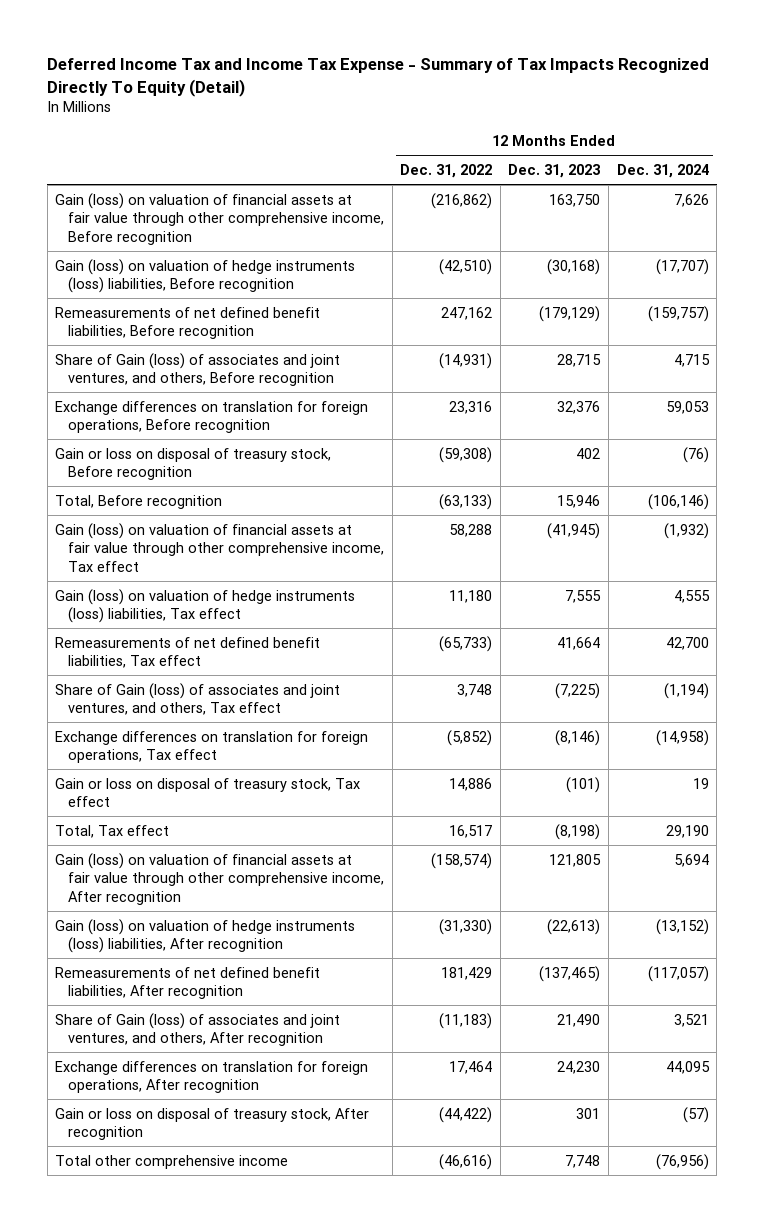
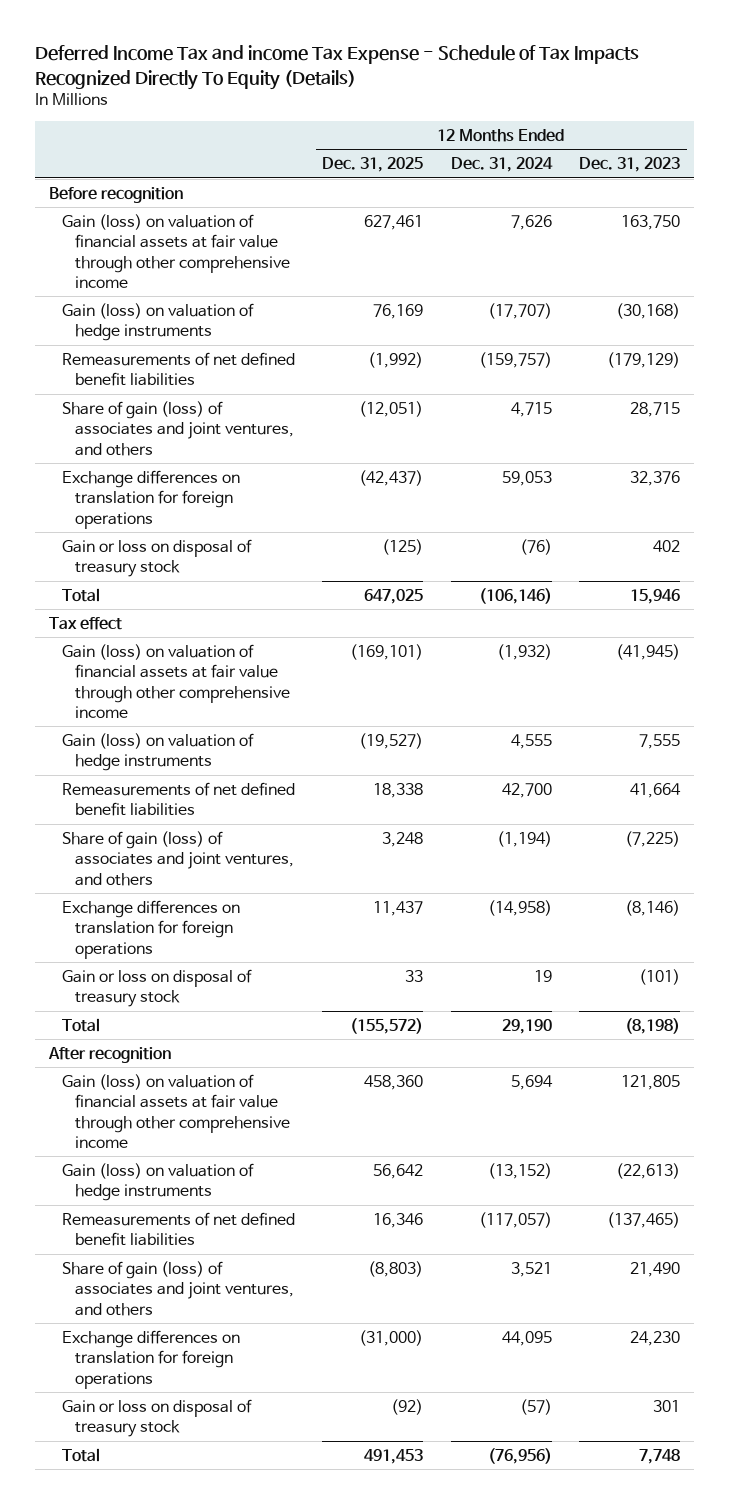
[47,57,710,97] Deferred Income Tax and Income Tax Expense - Summary of Tax Impacts Recognized Directly To Equity (Detail) -> [34,45,639,90] Deferred Income Tax and income Tax Expense - Schedule of Tax Impacts Recognized Directly To Equity (Details)
[400,164,493,179] Dec. 31, 2022 -> none
none -> [322,157,424,173] Dec. 31, 2025
none -> [48,186,183,203] Before recognition
[55,192,385,245] Gain (loss) on valuation of financial assets at fair value through other comprehensive income, Before recognition -> [61,213,291,289] Gain (loss) on valuation of financial assets at fair value through other comprehensive income
[55,258,356,294] Gain (loss) on valuation of hedge instruments (loss) liabilities, Before recognition -> [61,302,254,342] Gain (loss) on valuation of hedge instruments
[55,306,321,340] Remeasurements of net defined benefit liabilities, Before recognition -> [61,351,295,387] Remeasurements of net defined benefit liabilities
[55,352,341,387] Share of Gain (loss) of associates and joint ventures, and others, Before recognition -> [61,400,295,456] Share of gain (loss) of associates and joint ventures, and others
[55,400,369,434] Exchange differences on translation for foreign operations, Before recognition -> [61,469,240,529] Exchange differences on translation for foreign operations
[55,447,332,481] Gain or loss on disposal of treasury stock, Before recognition -> [61,538,252,578] Gain or loss on disposal of treasury stock
[55,494,223,509] Total, Before recognition -> [61,587,100,602] Total
none -> [48,616,122,630] Tax effect
[55,522,385,572] Gain (loss) on valuation of financial assets at fair value through other comprehensive income, Tax effect -> [61,643,291,719] Gain (loss) on valuation of financial assets at fair value through other comprehensive income
[55,588,356,624] Gain (loss) on valuation of hedge instruments (loss) liabilities, Tax effect -> [61,732,254,772] Gain (loss) on valuation of hedge instruments
[55,636,321,669] Remeasurements of net defined benefit liabilities, Tax effect -> [61,781,295,817] Remeasurements of net defined benefit liabilities
[55,682,341,716] Share of Gain (loss) of associates and joint ventures, and others, Tax effect -> [61,830,295,886] Share of gain (loss) of associates and joint ventures, and others
[55,730,369,764] Exchange differences on translation for foreign operations, Tax effect -> [61,899,240,959] Exchange differences on translation for foreign operations
[55,777,361,808] Gain or loss on disposal of treasury stock, Tax effect -> [61,968,252,1008] Gain or loss on disposal of treasury stock
[55,824,170,838] Total, Tax effect -> [61,1017,100,1032] Total
none -> [47,1046,171,1063] After recognition
[55,852,385,905] Gain (loss) on valuation of financial assets at fair value through other comprehensive income, After recognition -> [61,1073,291,1149] Gain (loss) on valuation of financial assets at fair value through other comprehensive income
[55,918,356,954] Gain (loss) on valuation of hedge instruments (loss) liabilities, After recognition -> [61,1162,254,1202] Gain (loss) on valuation of hedge instruments
[55,966,321,1000] Remeasurements of net defined benefit liabilities, After recognition -> [61,1211,295,1247] Remeasurements of net defined benefit liabilities
[55,1012,341,1047] Share of Gain (loss) of associates and joint ventures, and others, After recognition -> [61,1260,295,1316] Share of gain (loss) of associates and joint ventures, and others
[55,1060,369,1094] Exchange differences on translation for foreign operations, After recognition -> [61,1329,240,1389] Exchange differences on translation for foreign operations
[55,1107,370,1141] Gain or loss on disposal of treasury stock, After recognition -> [61,1398,252,1438] Gain or loss on disposal of treasury stock
[55,1154,289,1169] Total other comprehensive income -> [61,1447,100,1462] Total

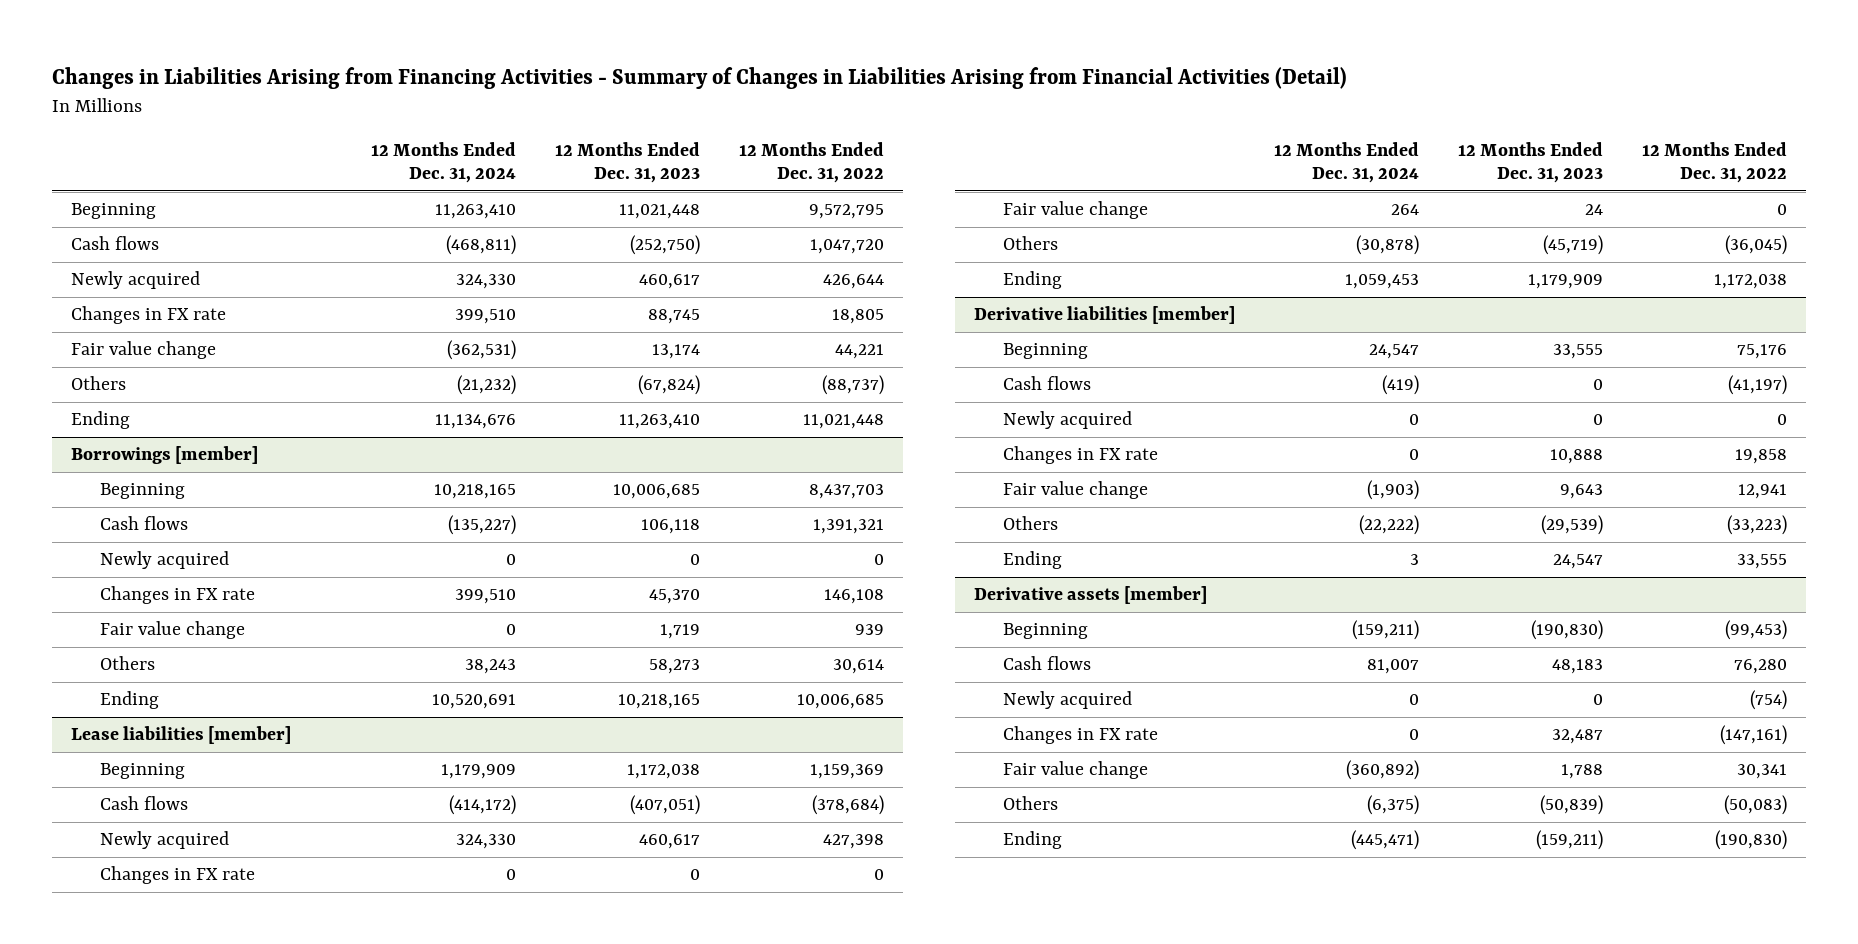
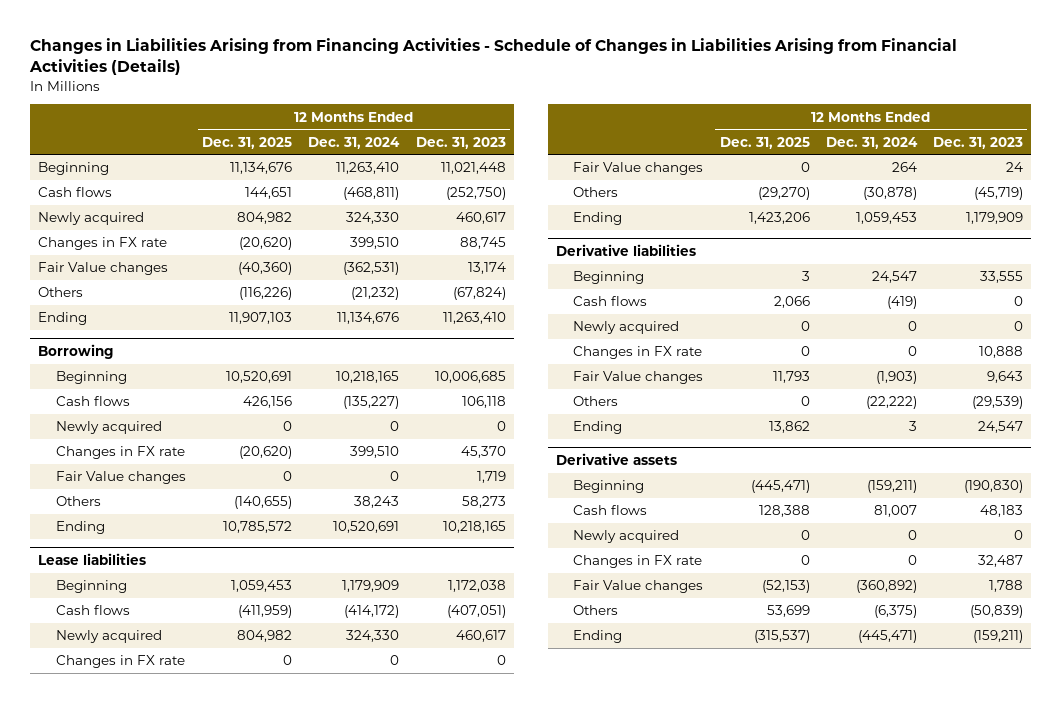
[51,66,1347,89] Changes in Liabilities Arising from Financing Activities - Summary of Changes in Liabilities Arising from Financial Activities (Detail) -> [29,38,958,76] Changes in Liabilities Arising from Financing Activities - Schedule of Changes in Liabilities Arising from Financial Activities (Details)
[738,141,884,184] 12 Months Ended Dec. 31, 2022 -> none
none -> [201,136,292,149] Dec. 31, 2025
[71,341,217,360] Fair value change -> [38,262,169,276] Fair Value changes
[71,446,259,465] Borrowings [member] -> [38,344,114,360] Borrowing
[100,621,246,640] Fair value change -> [55,471,186,485] Fair Value changes
[71,726,292,745] Lease liabilities [member] -> [38,553,147,566] Lease liabilities
[1002,201,1148,220] Fair value change -> [573,162,704,176] Fair Value changes
[974,306,1236,325] Derivative liabilities [member] -> [555,244,696,257] Derivative liabilities
[1002,481,1148,500] Fair value change -> [573,371,704,385] Fair Value changes
[974,586,1208,605] Derivative assets [member] -> [555,453,677,466] Derivative assets
[1002,761,1148,780] Fair value change -> [573,580,704,594] Fair Value changes

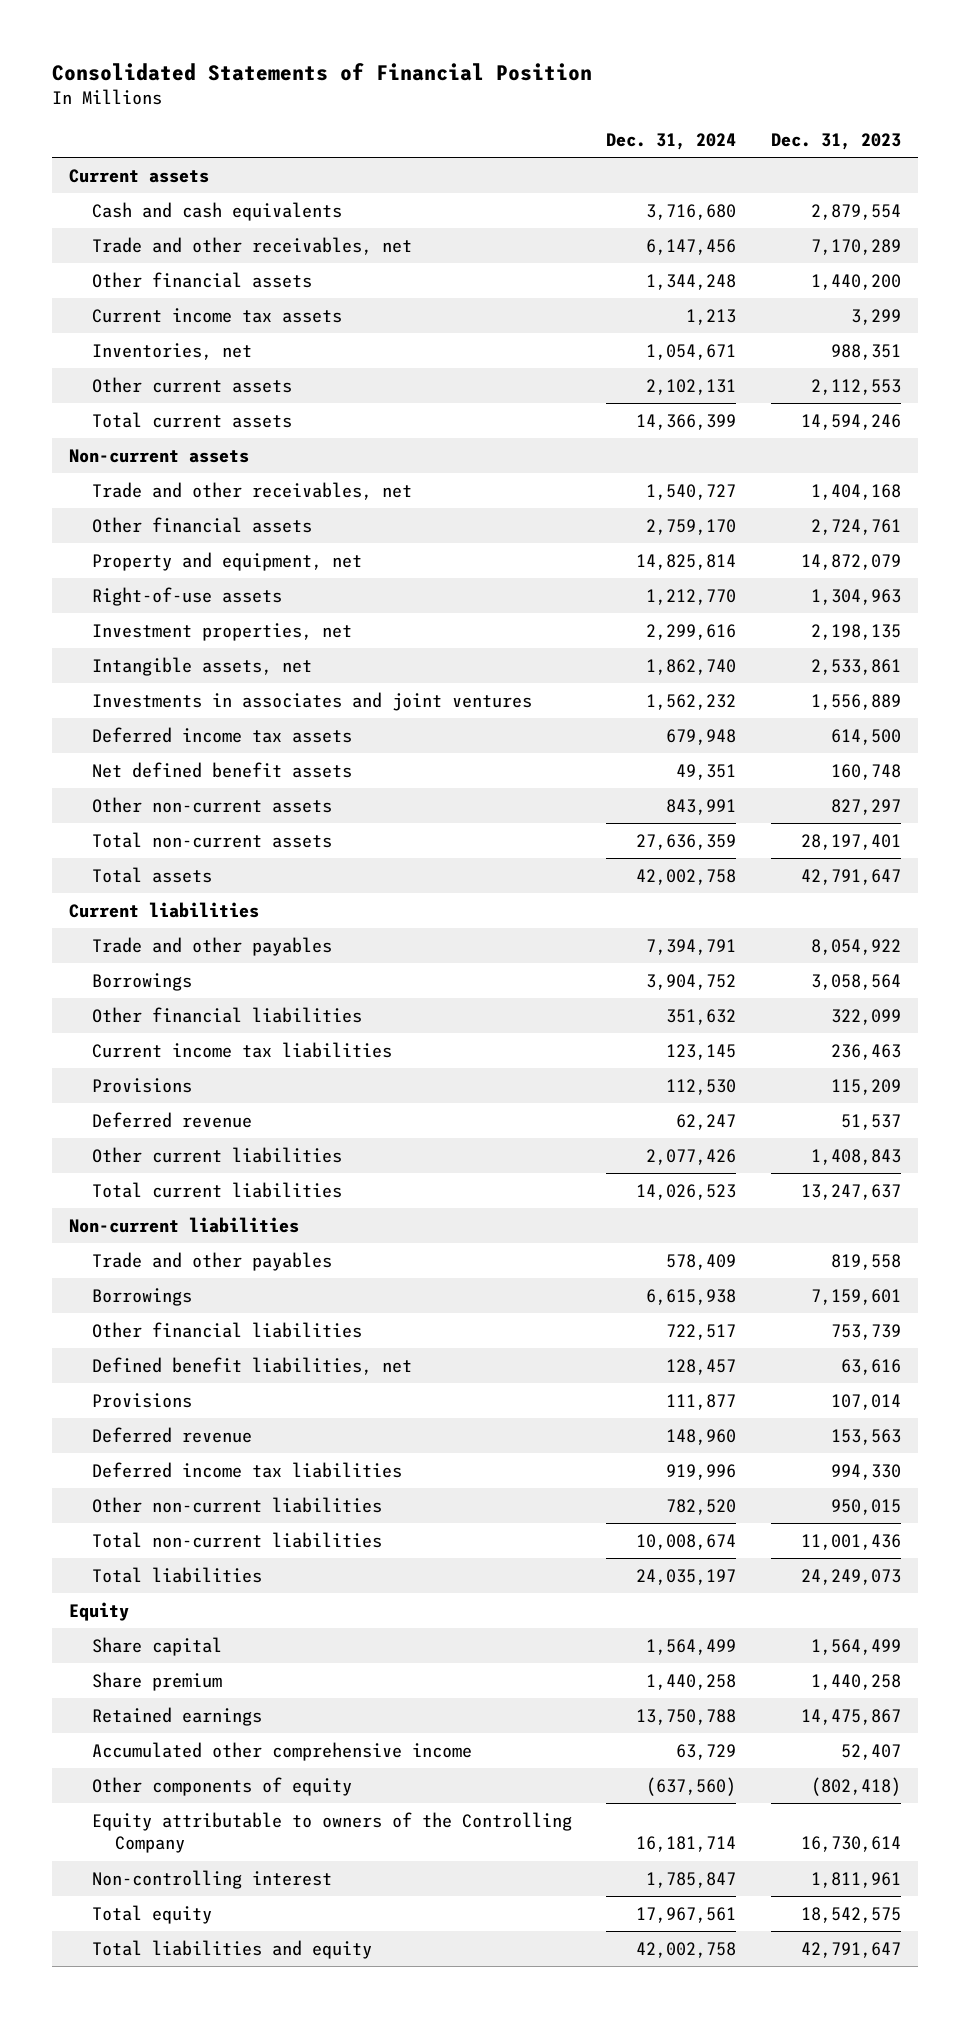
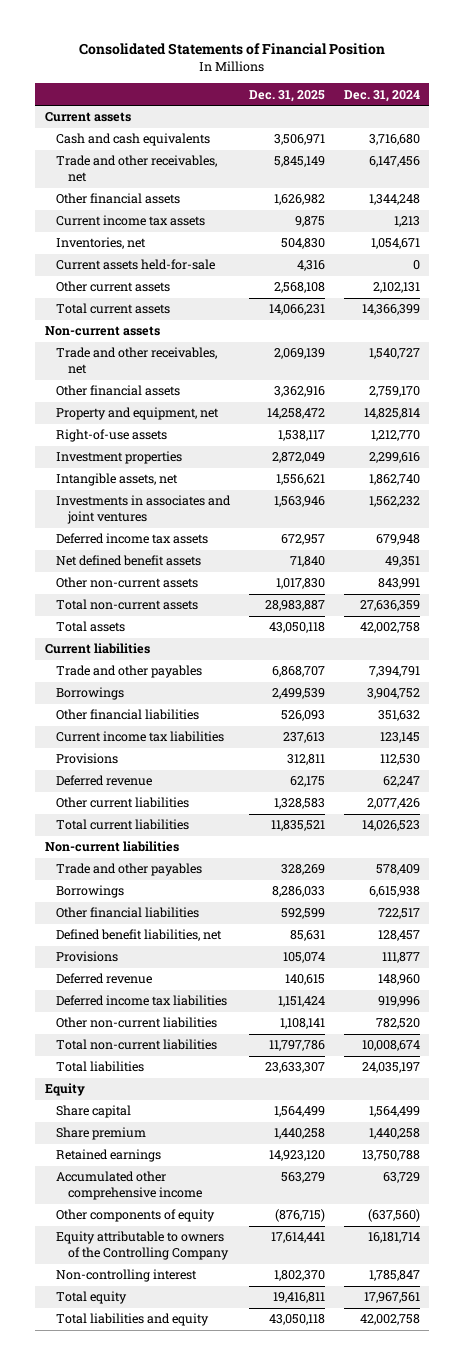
[771,132,902,150] Dec. 31, 2023 -> none
none -> [249,89,326,102] Dec. 31, 2025
none -> [56,259,216,271] Current assets held-for-sale
[91,623,352,642] Investment properties, net -> [56,451,183,465] Investment properties

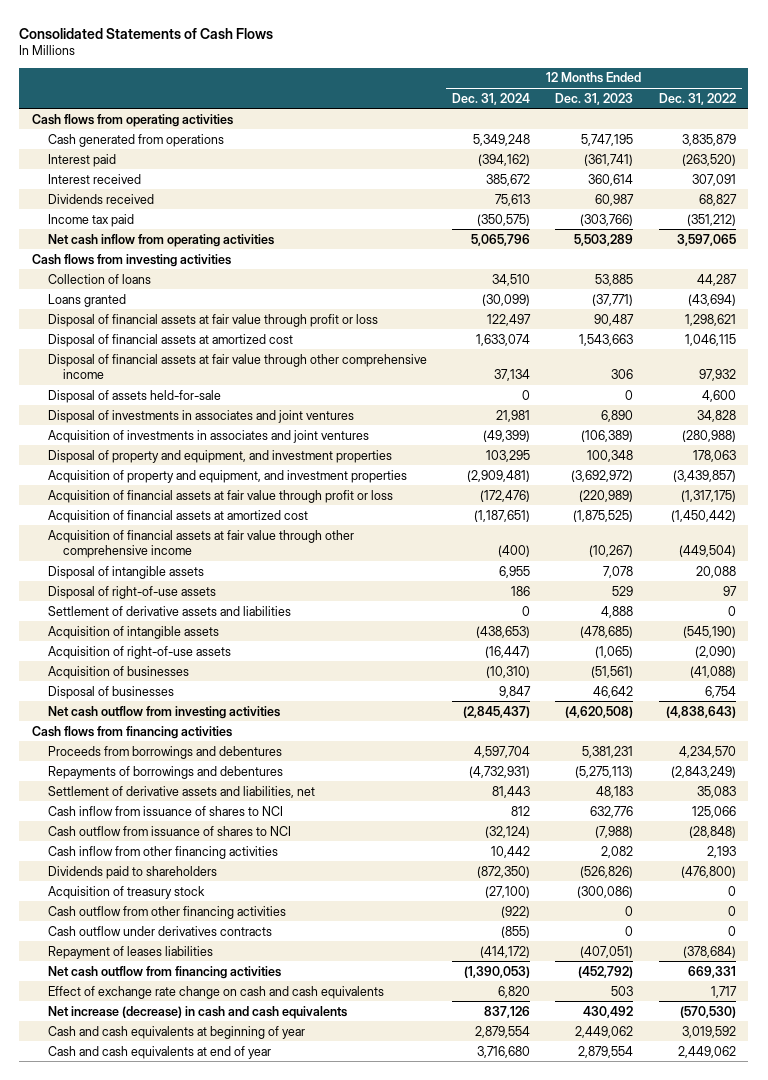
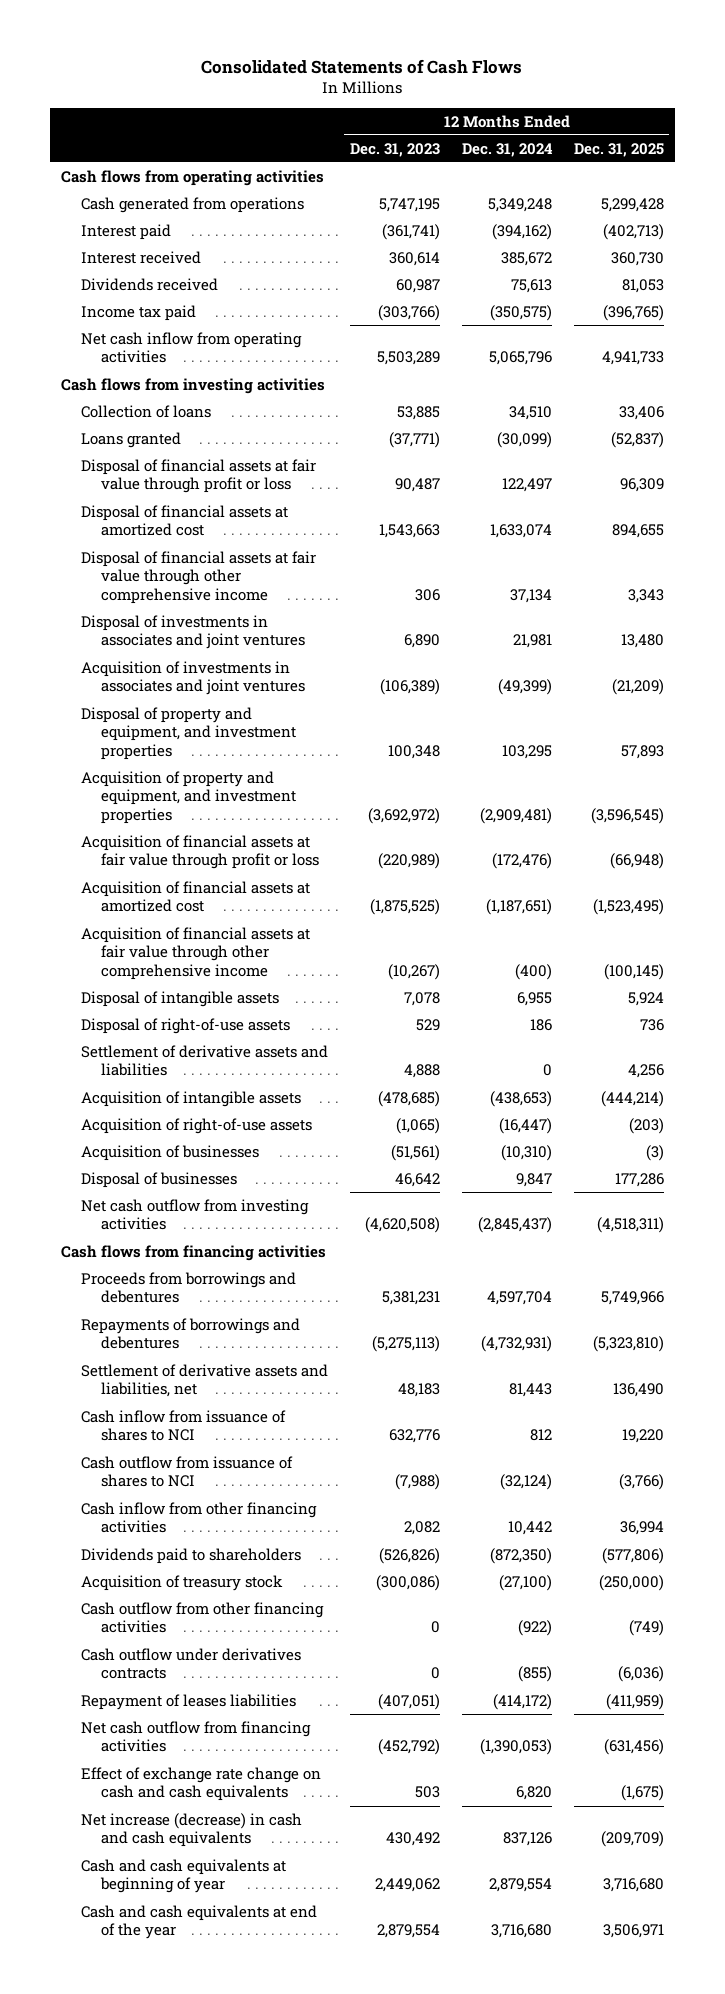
[658,92,736,105] Dec. 31, 2022 -> none
none -> [573,142,664,157] Dec. 31, 2025
[47,389,221,403] Disposal of assets held-for-sale -> none
[47,1045,271,1059] Cash and cash equivalents at end of year -> [80,1904,317,1940] Cash and cash equivalents at end of the year

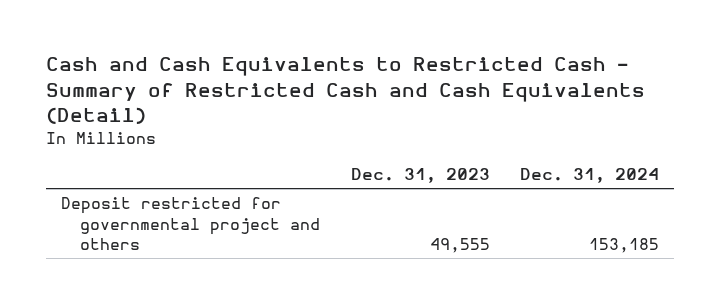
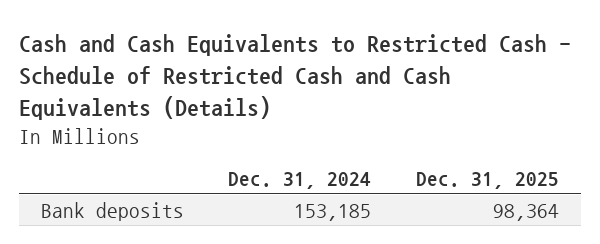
[46,57,646,124] Cash and Cash Equivalents to Restricted Cash - Summary of Restricted Cash and Cash Equivalents (Detail) -> [18,33,571,120] Cash and Cash Equivalents to Restricted Cash - Schedule of Restricted Cash and Cash Equivalents (Details)
[350,168,490,184] Dec. 31, 2023 -> none
none -> [415,172,559,190] Dec. 31, 2025
[61,197,321,251] Deposit restricted for governmental project and others -> [41,201,185,221] Bank deposits

